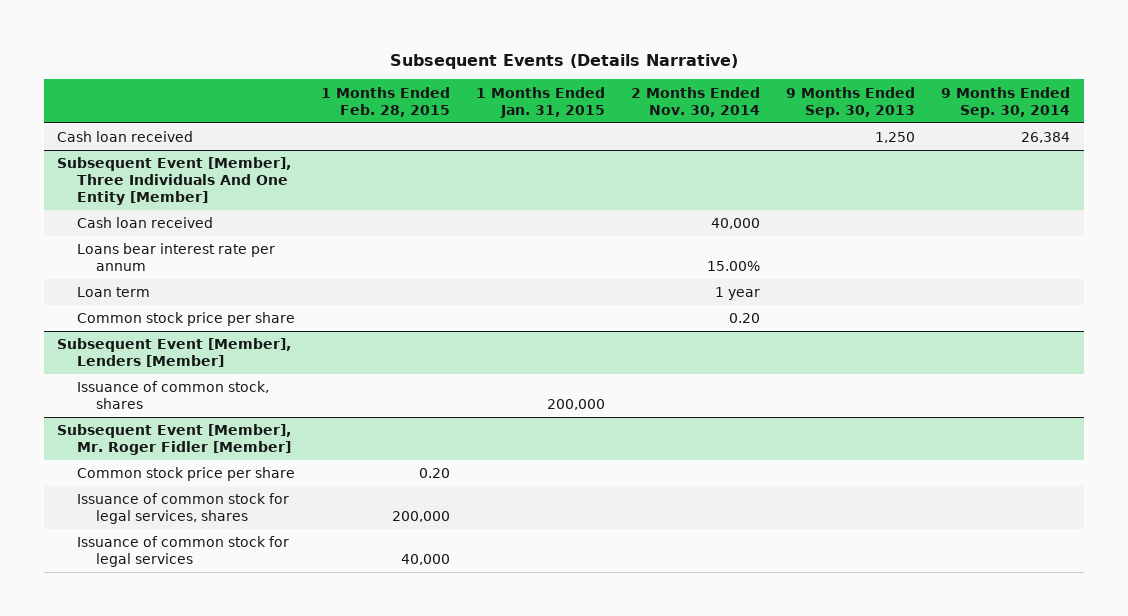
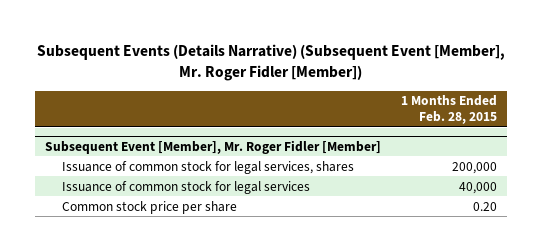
[389,53,738,69] Subsequent Events (Details Narrative) -> [36,43,505,81] Subsequent Events (Details Narrative) (Subsequent Event [Member], Mr. Roger Fidler [Member])
[475,86,605,118] 1 Months Ended Jan. 31, 2015 -> none
[631,86,761,117] 2 Months Ended Nov. 30, 2014 -> none
[786,86,916,118] 9 Months Ended Sep. 30, 2013 -> none
[941,86,1071,118] 9 Months Ended Sep. 30, 2014 -> none
[57,131,194,143] Cash loan received -> none
[57,157,292,206] Subsequent Event [Member], Three Individuals And One Entity [Member] -> none
[76,217,213,229] Cash loan received -> none
[76,243,275,272] Loans bear interest rate per annum -> none
[76,287,150,298] Loan term -> none
[76,312,295,327] Common stock price per share -> none
[57,338,292,368] Subsequent Event [Member], Lenders [Member] -> none
[76,381,269,410] Issuance of common stock, shares -> none
[76,467,295,482] Common stock price per share -> [62,200,238,214] Common stock price per share

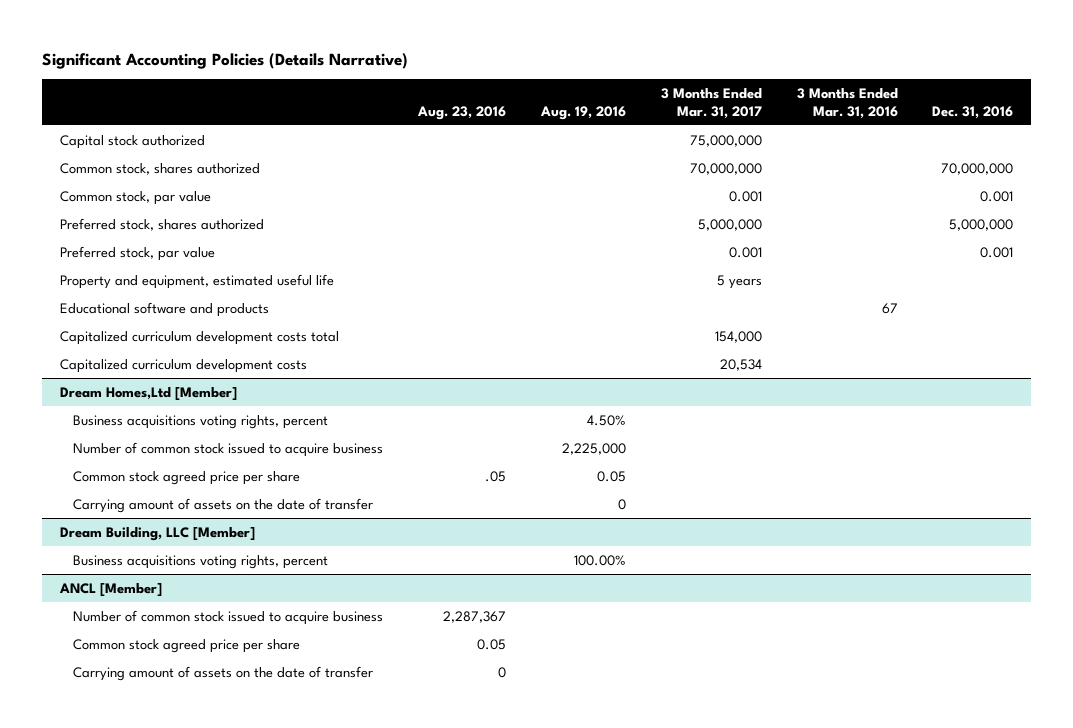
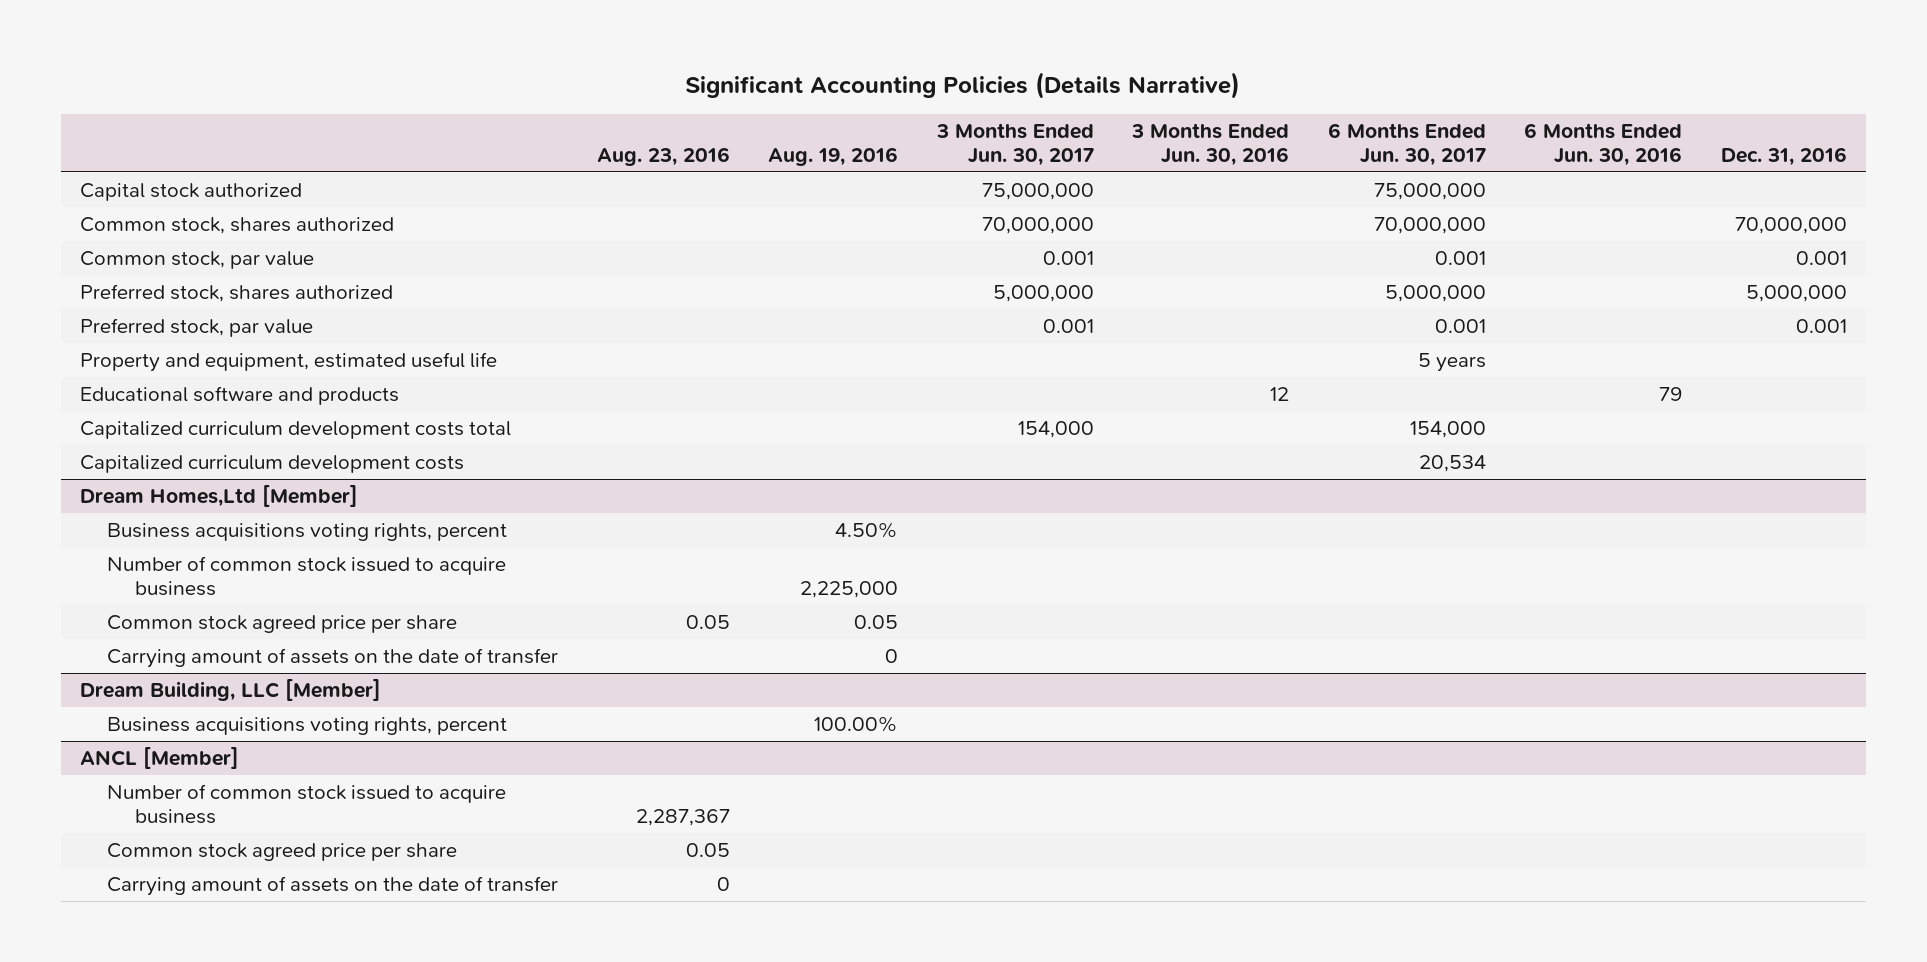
[660,88,762,119] 3 Months Ended Mar. 31, 2017 -> none
[796,88,898,119] 3 Months Ended Mar. 31, 2016 -> none
none -> [935,122,1094,166] 3 Months Ended Jun. 30, 2017
none -> [1131,122,1290,166] 3 Months Ended Jun. 30, 2016
none -> [1327,122,1486,166] 6 Months Ended Jun. 30, 2017
none -> [1524,122,1683,166] 6 Months Ended Jun. 30, 2016
[484,470,506,482] .05 -> [685,614,730,629] 0.05

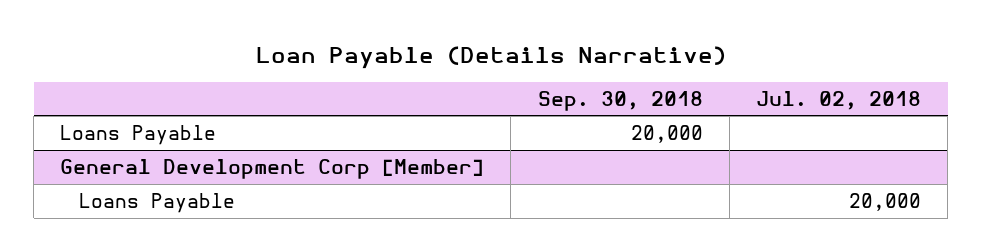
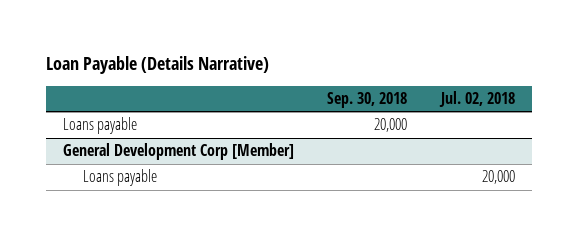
[60,124,217,145] Loans Payable -> [62,117,137,135] Loans payable
[78,192,235,213] Loans Payable -> [83,169,158,187] Loans payable

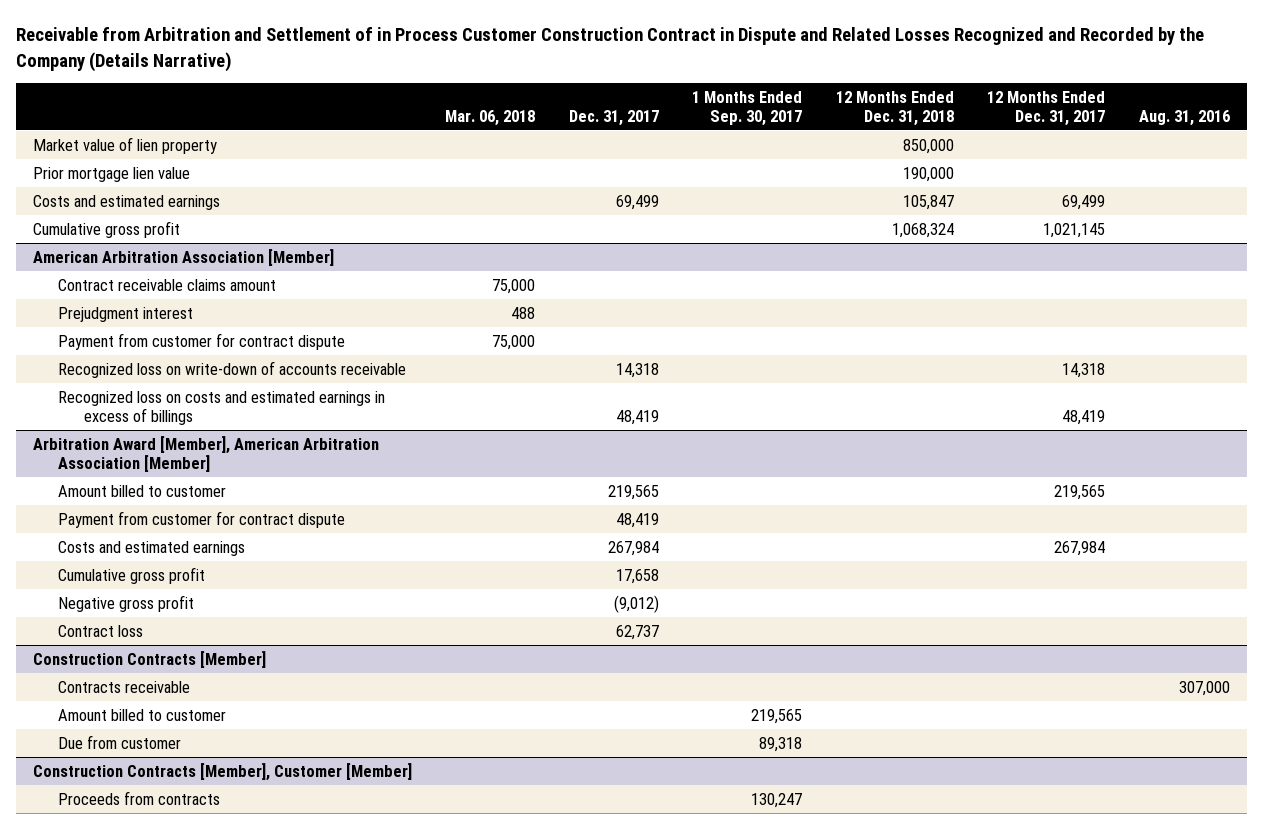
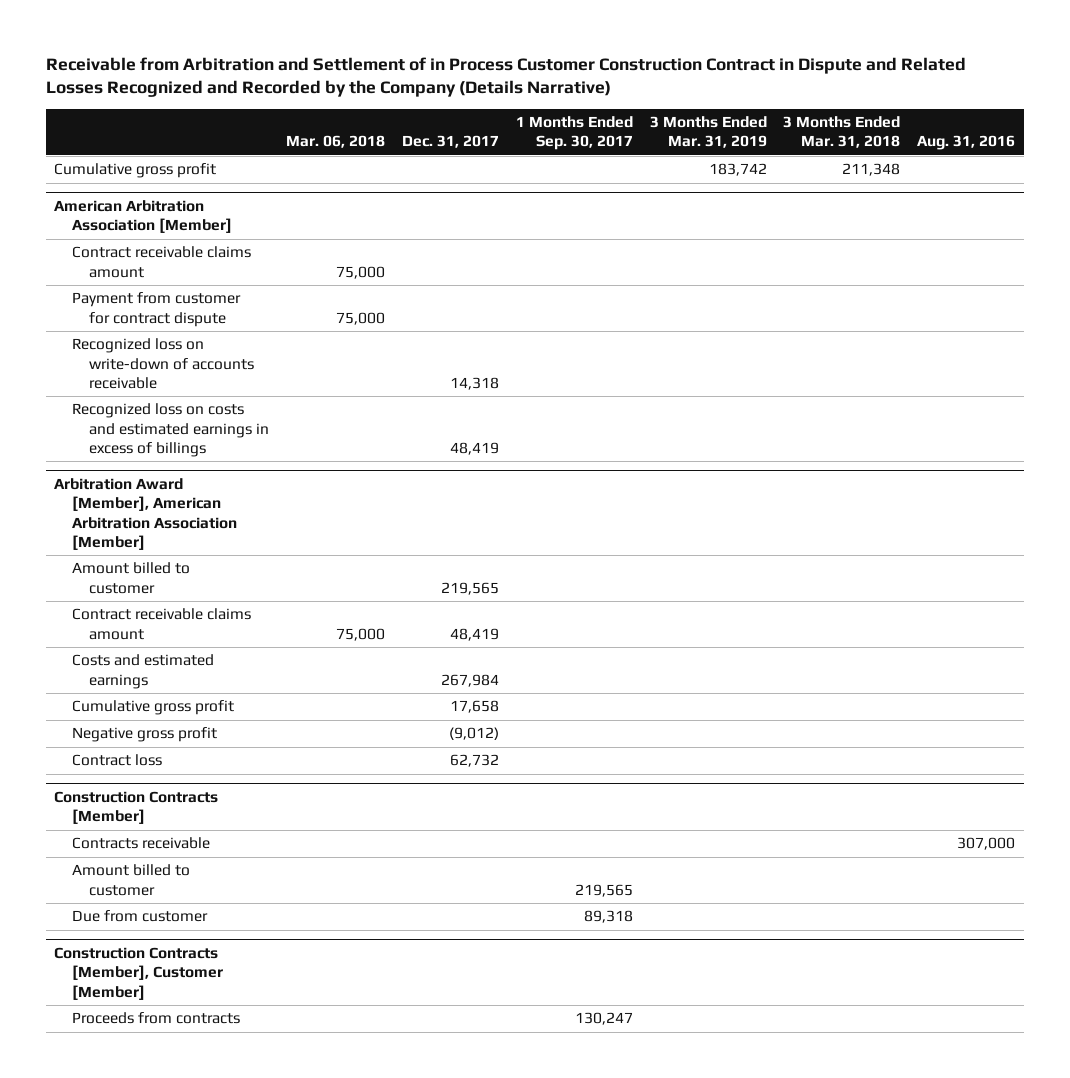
[835,90,954,126] 12 Months Ended Dec. 31, 2018 -> none
[987,90,1106,126] 12 Months Ended Dec. 31, 2017 -> none
none -> [649,116,767,149] 3 Months Ended Mar. 31, 2019
none -> [783,116,901,149] 3 Months Ended Mar. 31, 2018
[32,136,217,154] Market value of lien property -> none
[32,166,190,182] Prior mortgage lien value -> none
[32,194,220,210] Costs and estimated earnings -> none
[58,306,194,322] Prejudgment interest -> none
[58,510,346,528] Payment from customer for contract dispute -> none
none -> [71,608,251,640] Contract receivable claims amount
[615,624,659,640] 62,737 -> [449,754,499,768] 62,732

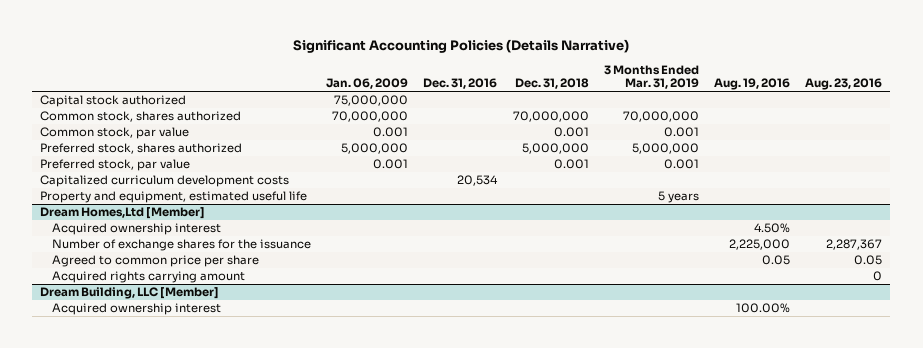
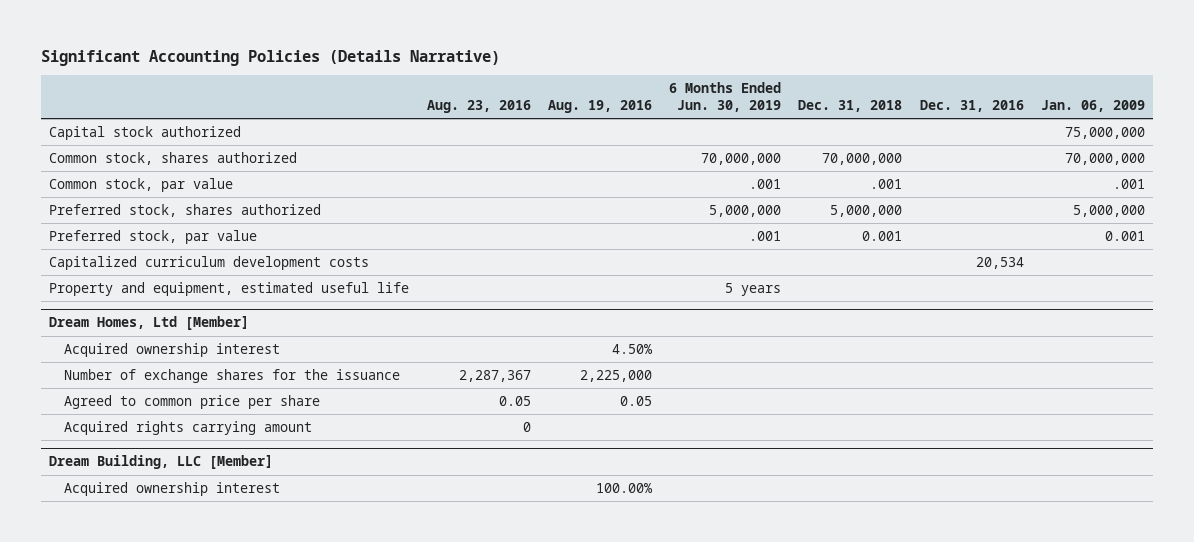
[603,64,699,90] 3 Months Ended Mar. 31, 2019 -> none
none -> [669,82,782,113] 6 Months Ended Jun. 30, 2019
[373,127,409,138] 0.001 -> [1112,178,1145,189] .001
[553,127,589,138] 0.001 -> [870,178,903,189] .001
[40,207,206,220] Dream Homes,Ltd [Member] -> [49,316,250,331] Dream Homes, Ltd [Member]

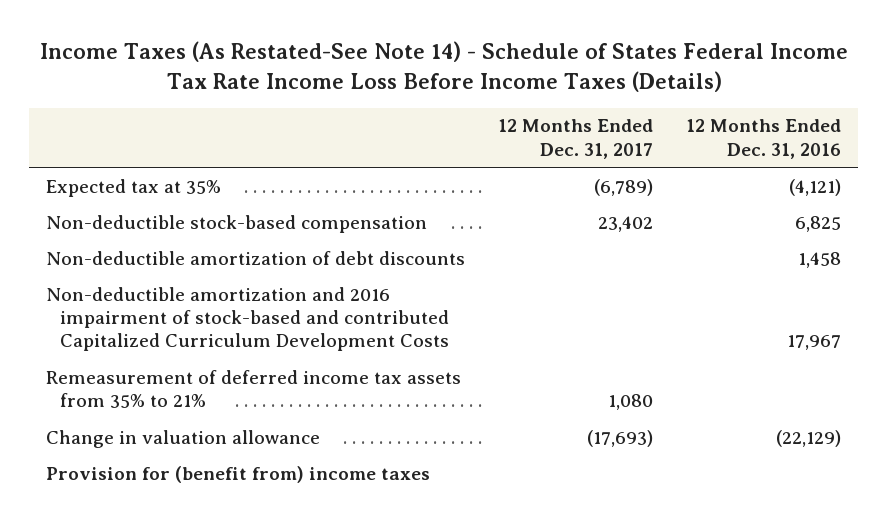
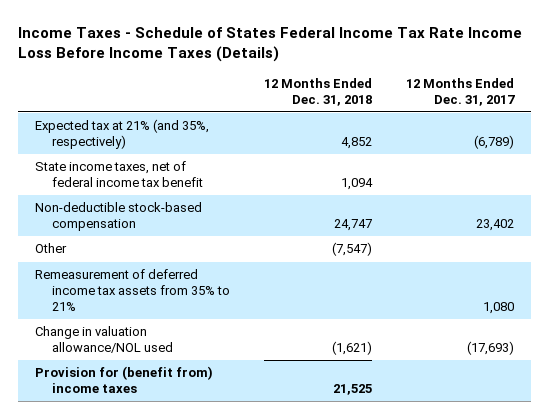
[39,40,848,92] Income Taxes (As Restated-See Note 14) - Schedule of States Federal Income Tax Rate Income Loss Before Income Taxes (Details) -> [17,26,522,62] Income Taxes - Schedule of States Federal Income Tax Rate Income Loss Before Income Taxes (Details)
[686,119,842,159] 12 Months Ended Dec. 31, 2016 -> none
none -> [263,77,372,106] 12 Months Ended Dec. 31, 2018
[46,178,222,197] Expected tax at 35% -> [34,119,209,150] Expected tax at 21% (and 35%, respectively)
none -> [34,161,204,188] State income taxes, net of federal income tax benefit
[46,250,466,265] Non-deductible amortization of debt discounts -> none
[46,286,450,352] Non-deductible amortization and 2016 impairment of stock-based and contributed Capitalized Curriculum Development Costs -> none
none -> [34,243,67,254] Other
[46,429,321,448] Change in valuation allowance -> [34,326,174,354] Change in valuation allowance/NOL used

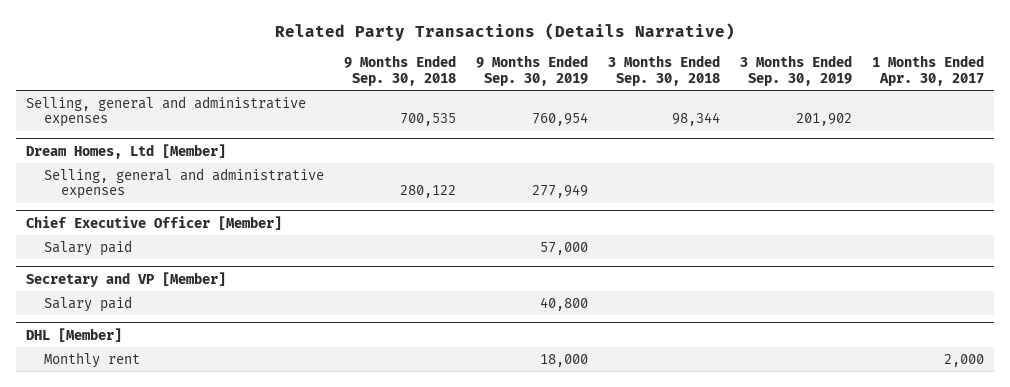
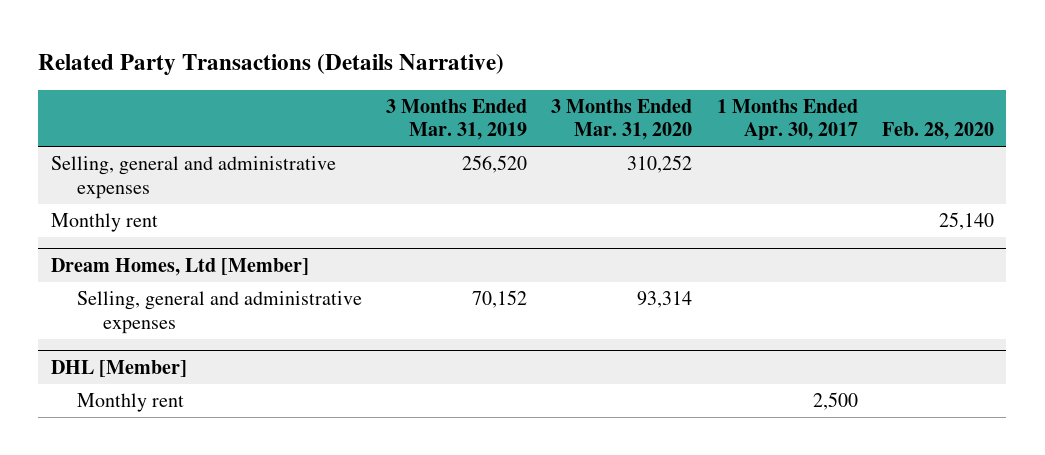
[343,55,456,86] 9 Months Ended Sep. 30, 2018 -> none
[475,55,588,86] 9 Months Ended Sep. 30, 2019 -> none
[607,55,720,86] 3 Months Ended Sep. 30, 2018 -> none
[739,55,852,86] 3 Months Ended Sep. 30, 2019 -> none
none -> [386,98,528,141] 3 Months Ended Mar. 31, 2019
none -> [551,98,693,141] 3 Months Ended Mar. 31, 2020
none -> [881,122,994,141] Feb. 28, 2020
none -> [50,213,158,233] Monthly rent
[26,215,283,230] Chief Executive Officer [Member] -> none
[43,239,132,256] Salary paid -> none
[26,271,227,287] Secretary and VP [Member] -> none
[43,295,132,312] Salary paid -> none
[943,353,984,367] 2,000 -> [812,392,858,411] 2,500

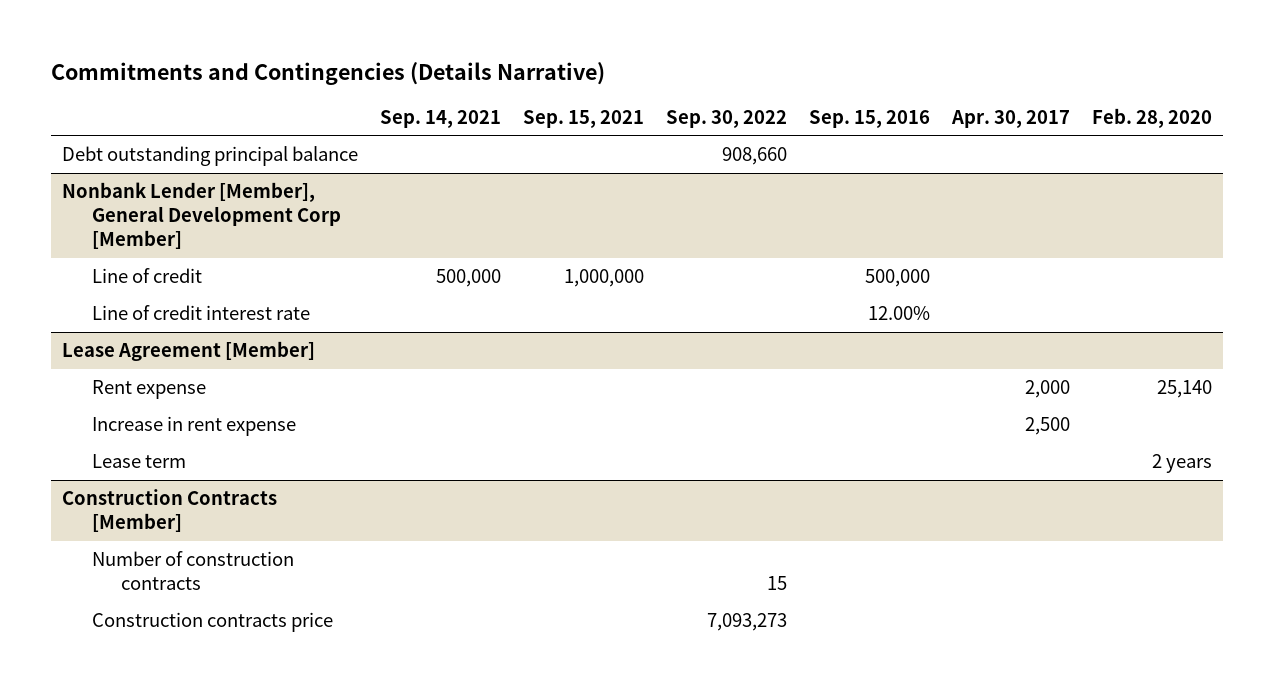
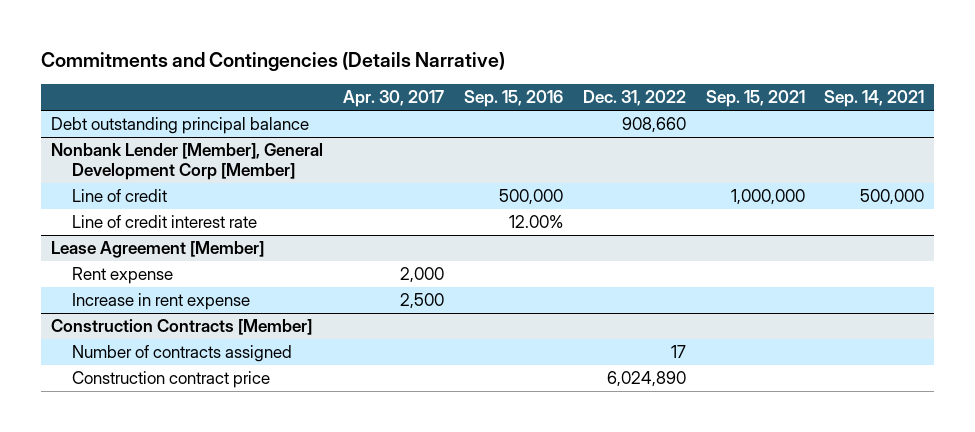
[666,109,788,128] Sep. 30, 2022 -> none
[1092,107,1213,128] Feb. 28, 2020 -> none
none -> [582,90,686,107] Dec. 31, 2022
[91,454,186,469] Lease term -> none
[91,551,294,591] Number of construction contracts -> [72,345,293,363] Number of contracts assigned
[91,612,333,633] Construction contracts price -> [72,371,271,389] Construction contract price

